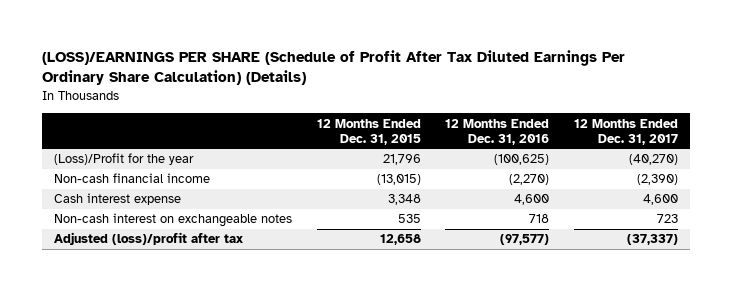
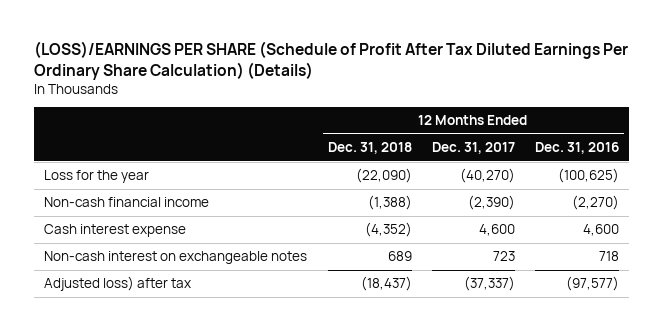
[316,118,421,145] 12 Months Ended Dec. 31, 2015 -> none
none -> [327,142,412,155] Dec. 31, 2018
[53,153,194,166] (Loss)/Profit for the year -> [44,170,150,184] Loss for the year
[53,232,243,246] Adjusted (loss)/profit after tax -> [44,276,192,292] Adjusted loss) after tax

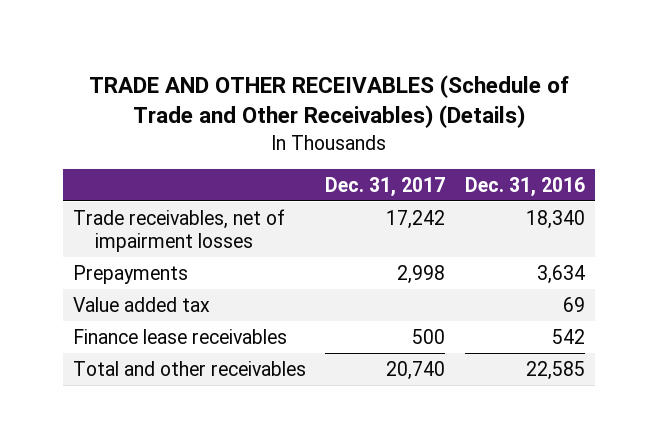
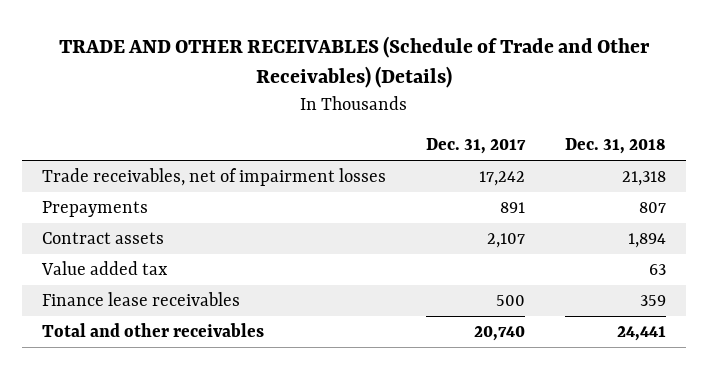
[465,177,586,198] Dec. 31, 2016 -> none
none -> [565,138,667,155] Dec. 31, 2018
[397,264,446,284] 2,998 -> [500,201,526,213] 891
none -> [42,231,165,244] Contract assets

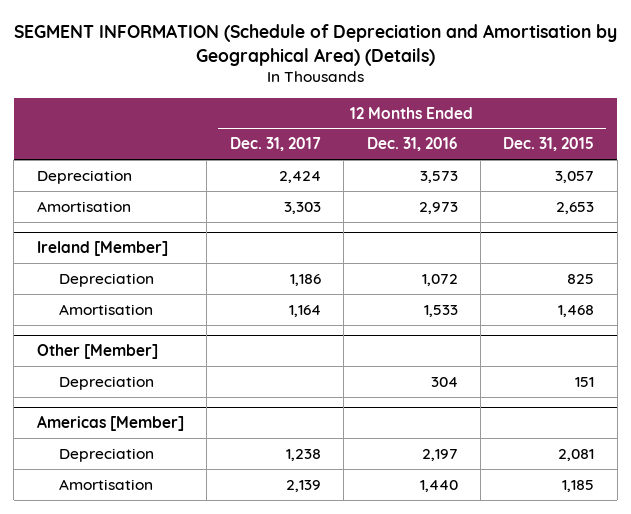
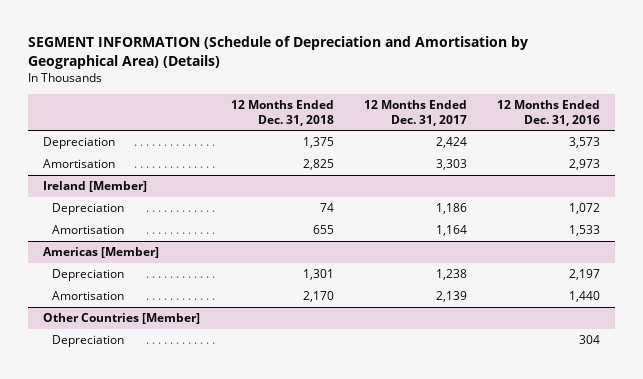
[503,137,595,152] Dec. 31, 2015 -> none
none -> [230,100,334,126] 12 Months Ended Dec. 31, 2018
[36,343,158,359] Other [Member] -> none
[58,375,154,390] Depreciation -> none
none -> [43,313,201,325] Other Countries [Member]
none -> [51,335,124,348] Depreciation

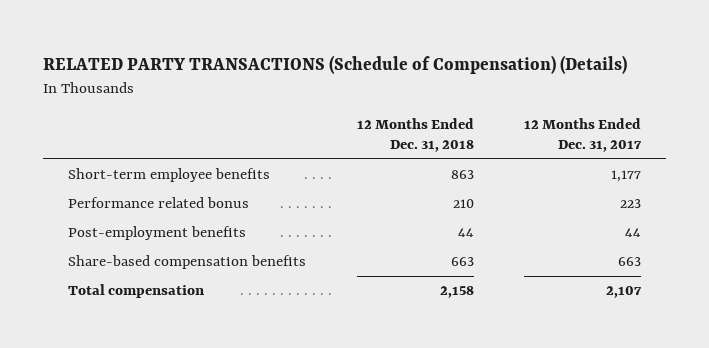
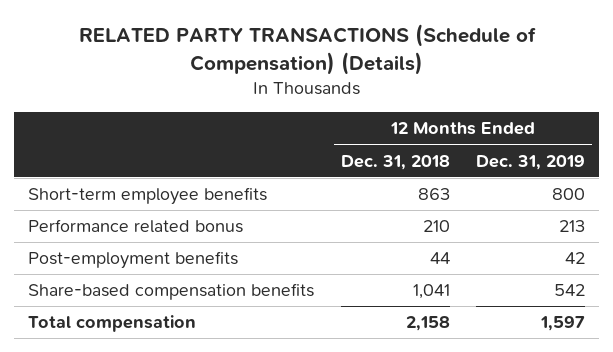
[523,117,642,153] 12 Months Ended Dec. 31, 2017 -> none
none -> [476,154,586,170] Dec. 31, 2019
[450,257,474,267] 663 -> [412,284,450,300] 1,041

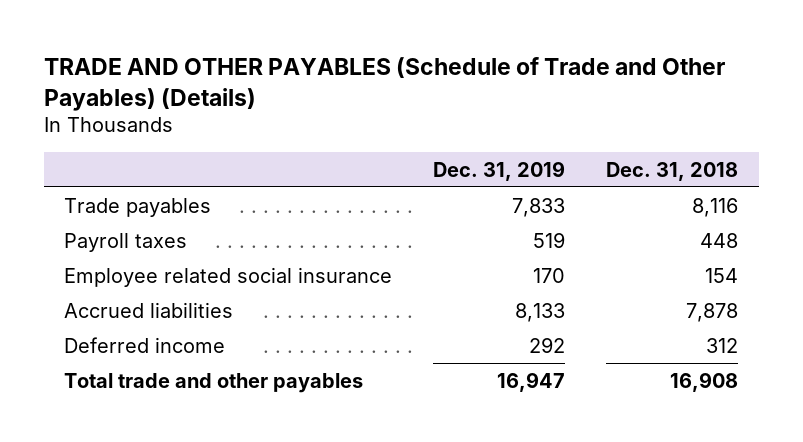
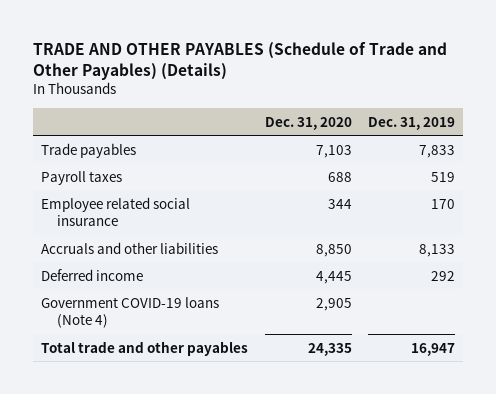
[606,161,739,181] Dec. 31, 2018 -> none
none -> [264,116,352,130] Dec. 31, 2020
[64,301,234,318] Accrued liabilities -> [41,241,219,254] Accruals and other liabilities
none -> [41,296,220,329] Government COVID-19 loans (Note 4)

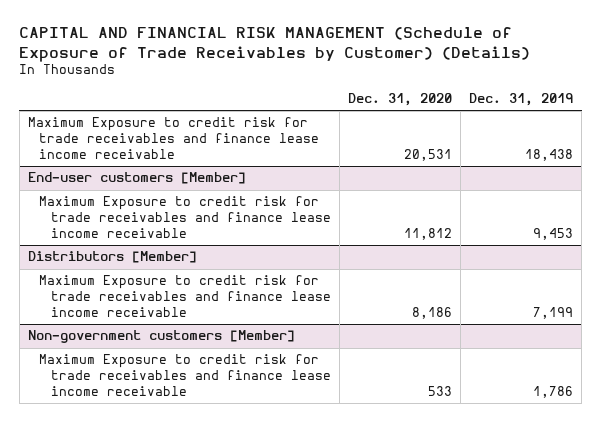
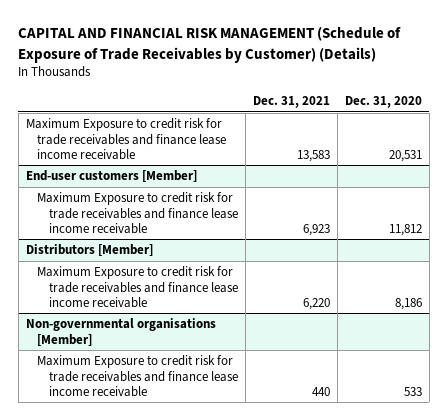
[469,93,574,107] Dec. 31, 2019 -> none
none -> [252,95,330,108] Dec. 31, 2021
[27,330,295,344] Non-government customers [Member] -> [25,318,216,346] Non-governmental organisations [Member]

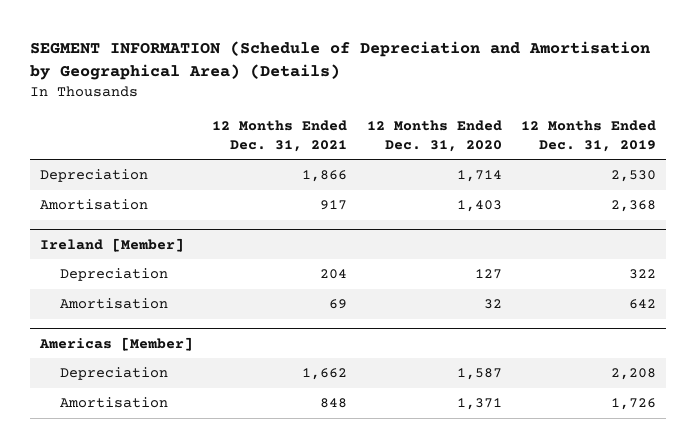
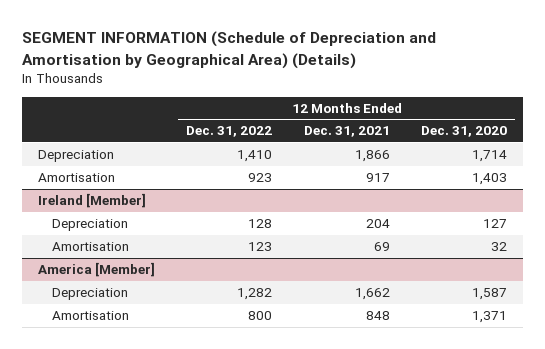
[521,120,657,152] 12 Months Ended Dec. 31, 2019 -> none
none -> [186,126,273,138] Dec. 31, 2022
[38,336,193,351] Americas [Member] -> [37,262,155,278] America [Member]

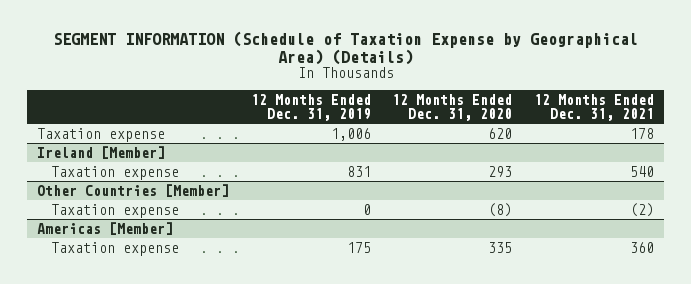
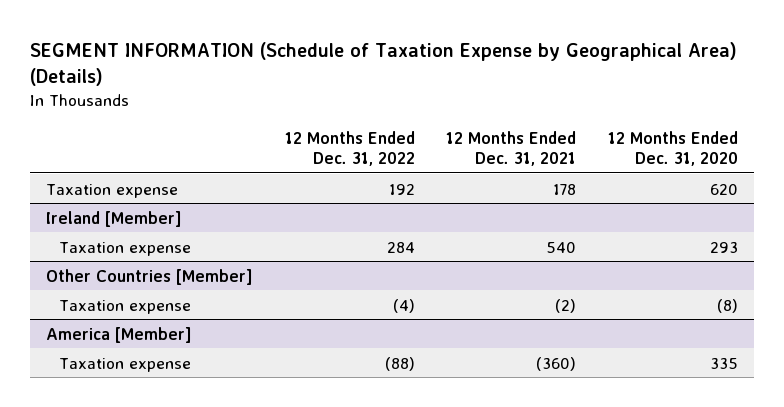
[250,93,371,122] 12 Months Ended Dec. 31, 2019 -> none
none -> [284,130,415,166] 12 Months Ended Dec. 31, 2022
[37,221,174,235] Americas [Member] -> [46,326,193,343] America [Member]
[629,241,654,253] 360 -> [536,356,577,371] (360)

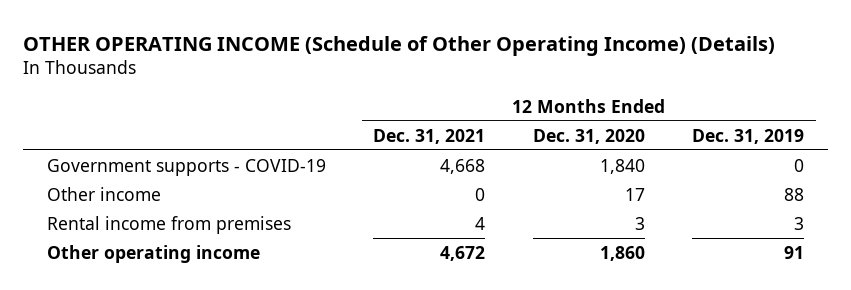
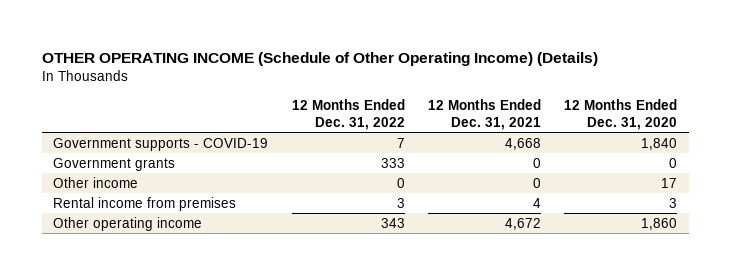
[692,128,805,144] Dec. 31, 2019 -> none
none -> [291,98,405,130] 12 Months Ended Dec. 31, 2022
none -> [53,157,176,171] Government grants

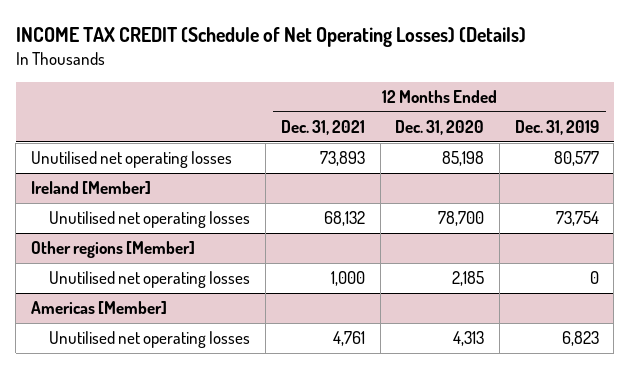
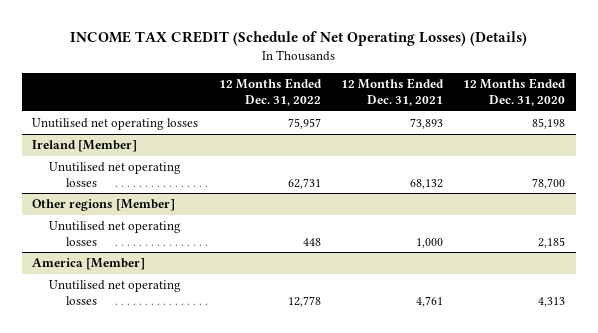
[514,120,599,136] Dec. 31, 2019 -> none
none -> [218,78,322,106] 12 Months Ended Dec. 31, 2022
[31,301,168,315] Americas [Member] -> [32,258,146,271] America [Member]

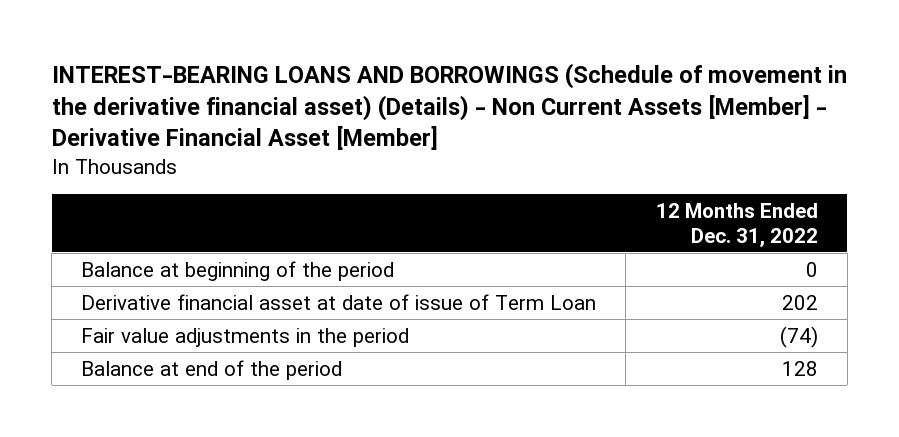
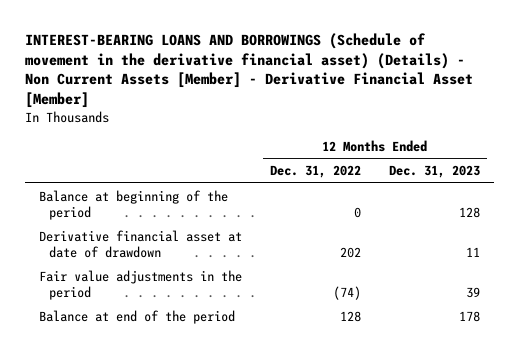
none -> [388,165,480,179] Dec. 31, 2023
[81,293,597,310] Derivative financial asset at date of issue of Term Loan -> [38,229,242,258] Derivative financial asset at date of drawdown

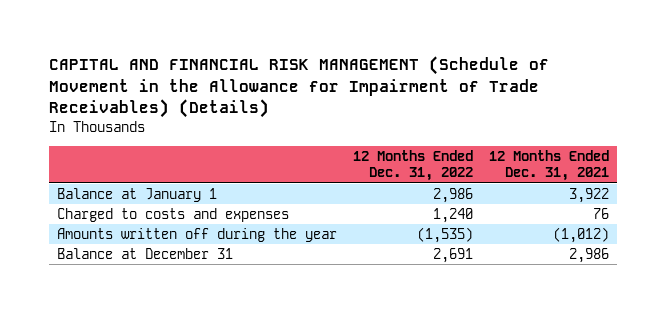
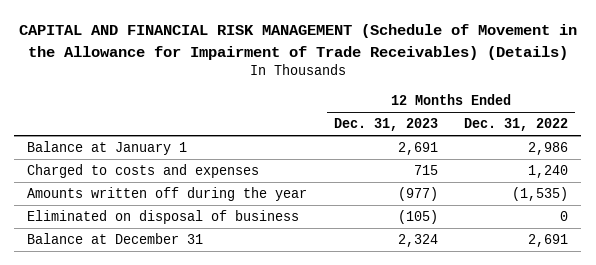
[488,150,609,182] 12 Months Ended Dec. 31, 2021 -> none
none -> [333,118,438,132] Dec. 31, 2023
none -> [27,210,300,225] Eliminated on disposal of business

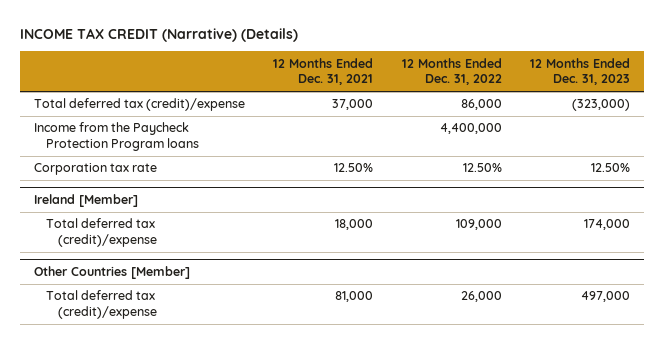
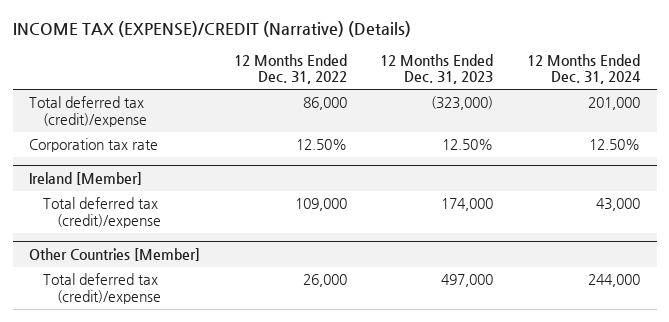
[20,28,299,43] INCOME TAX CREDIT (Narrative) (Details) -> [12,20,411,37] INCOME TAX (EXPENSE)/CREDIT (Narrative) (Details)
[273,57,374,86] 12 Months Ended Dec. 31, 2021 -> none
none -> [526,53,641,85] 12 Months Ended Dec. 31, 2024
[34,122,200,151] Income from the Paycheck Protection Program loans -> none

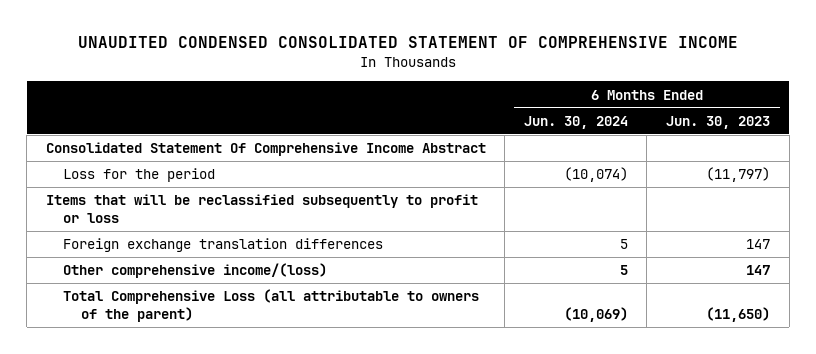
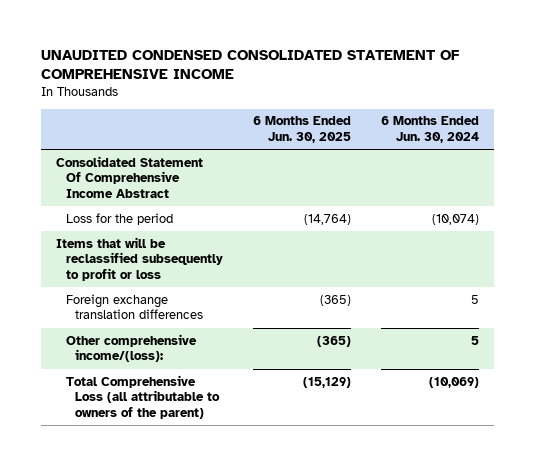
[666,115,771,129] Jun. 30, 2023 -> none
none -> [252,116,351,144] 6 Months Ended Jun. 30, 2025
[63,263,328,279] Other comprehensive income/(loss) -> [65,333,197,363] Other comprehensive income/(loss):

